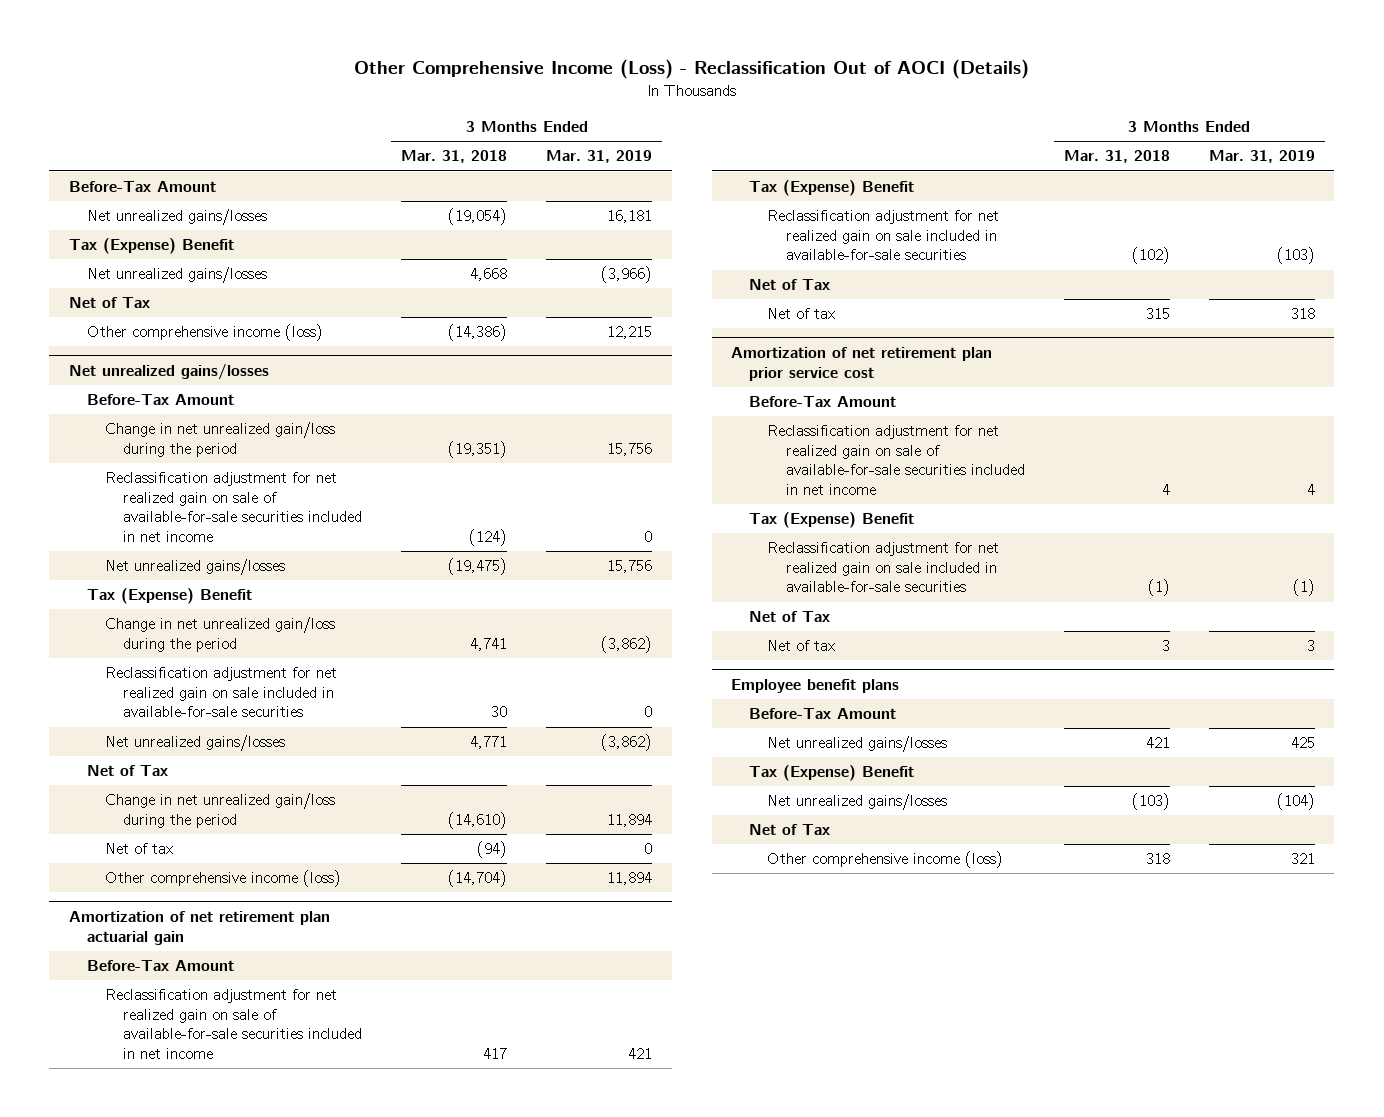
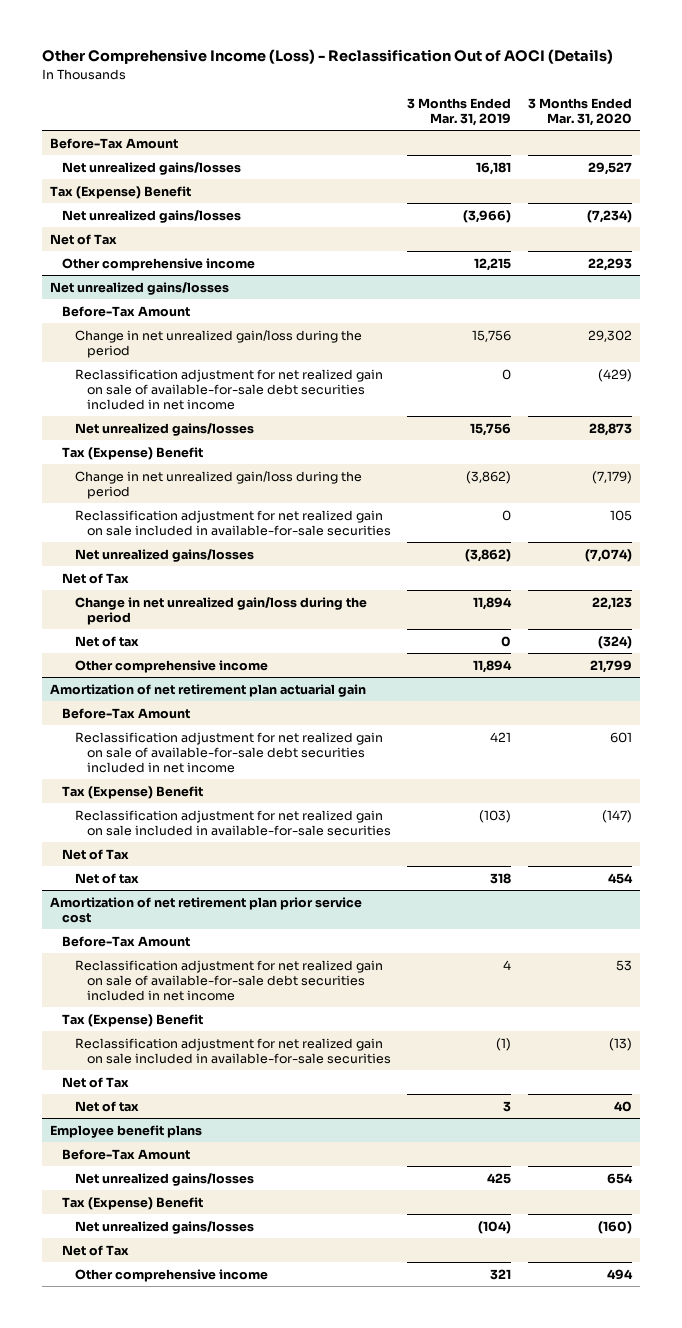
[401,150,508,164] Mar. 31, 2018 -> none
none -> [527,97,632,127] 3 Months Ended Mar. 31, 2020
[87,324,324,342] Other comprehensive income (loss) -> [62,257,256,271] Other comprehensive income
[105,472,363,542] Reclassification adjustment for net realized gain on sale of available-for-sale securities included in net income -> [74,368,383,410] Reclassification adjustment for net realized gain on sale of available-for-sale debt securities included in net income
[105,870,342,888] Other comprehensive income (loss) -> [74,659,268,673] Other comprehensive income
[105,989,363,1059] Reclassification adjustment for net realized gain on sale of available-for-sale securities included in net income -> [74,731,383,773] Reclassification adjustment for net realized gain on sale of available-for-sale debt securities included in net income
[767,425,1025,495] Reclassification adjustment for net realized gain on sale of available-for-sale securities included in net income -> [74,959,383,1001] Reclassification adjustment for net realized gain on sale of available-for-sale debt securities included in net income
[767,851,1004,869] Other comprehensive income (loss) -> [74,1268,268,1282] Other comprehensive income

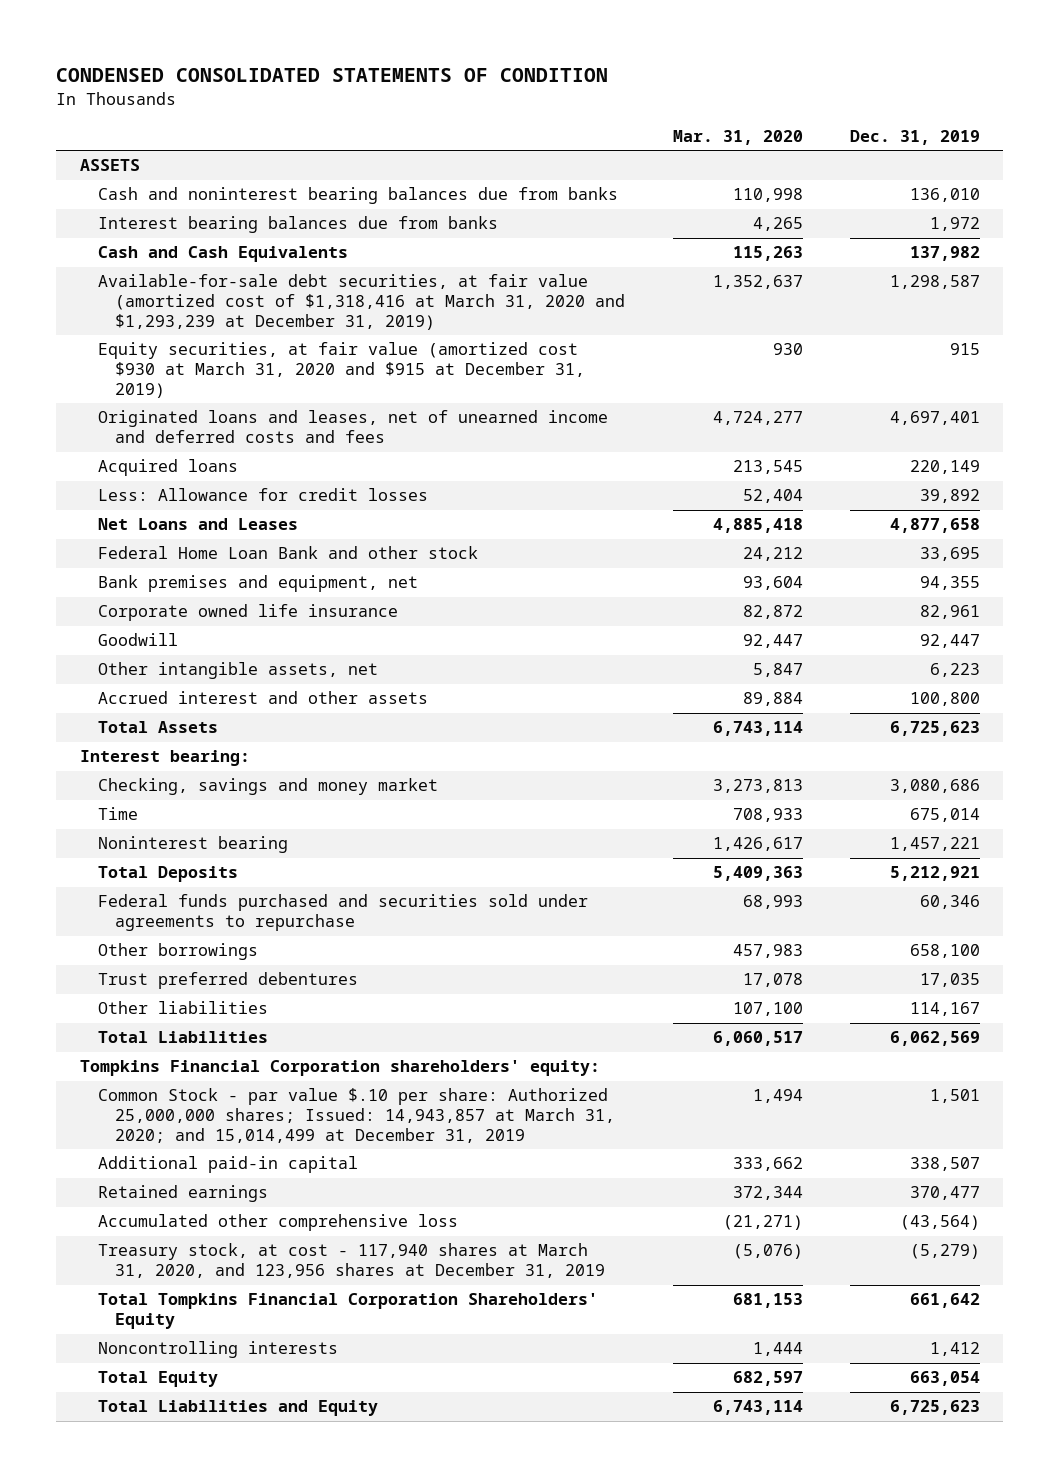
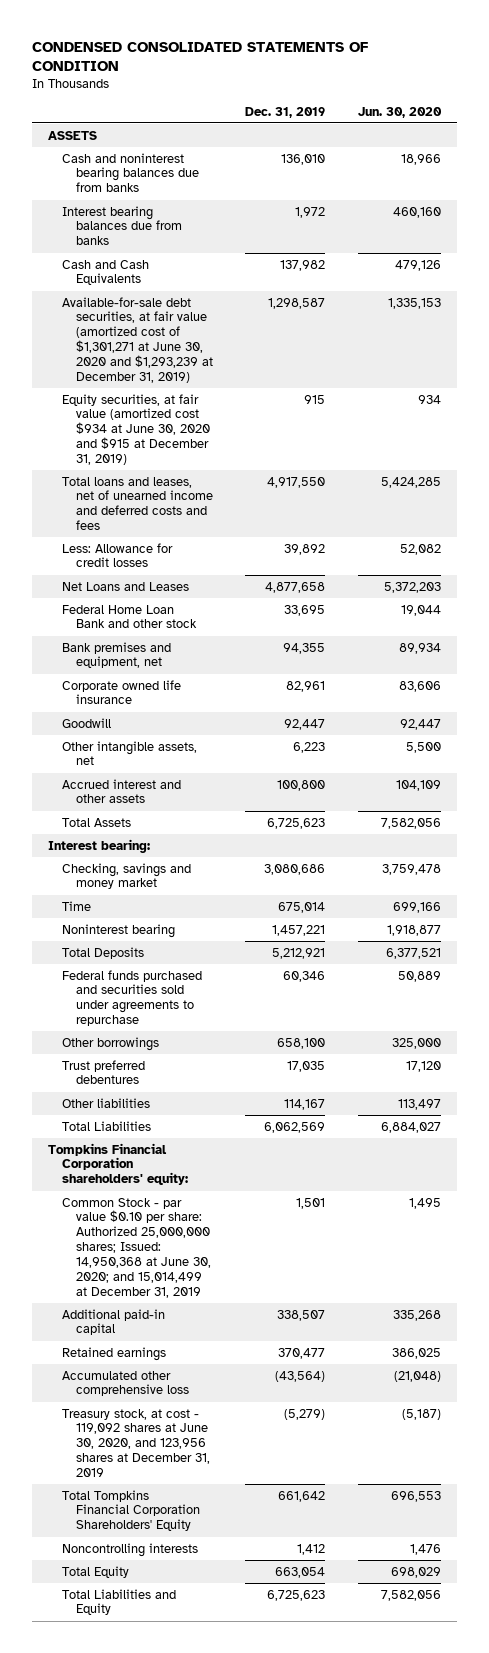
[672,130,803,146] Mar. 31, 2020 -> none
none -> [357,106,442,118] Jun. 30, 2020
[97,459,238,477] Acquired loans -> none
[97,274,626,331] Available-for-sale debt securities, at fair value (amortized cost of $1,318,416 at March 31, 2020 and $1,293,239 at December 31, 2019) -> [62,296,214,384] Available-for-sale debt securities, at fair value (amortized cost of $1,301,271 at June 30, 2020 and $1,293,239 at December 31, 2019)
[97,342,586,399] Equity securities, at fair value (amortized cost $930 at March 31, 2020 and $915 at December 31, 2019) -> [62,393,211,466] Equity securities, at fair value (amortized cost $934 at June 30, 2020 and $915 at December 31, 2019)
[97,410,608,444] Originated loans and leases, net of unearned income and deferred costs and fees -> [62,476,214,531] Total loans and leases, net of unearned income and deferred costs and fees
[889,411,980,426] 4,697,401 -> [267,476,326,488] 4,917,550
[97,1088,616,1144] Common Stock - par value $.10 per share: Authorized 25,000,000 shares; Issued: 14,943,857 at March 31, 2020; and 15,014,499 at December 31, 2019 -> [62,1197,212,1299] Common Stock - par value $0.10 per share: Authorized 25,000,000 shares; Issued: 14,950,368 at June 30, 2020; and 15,014,499 at December 31, 2019
[97,1243,606,1279] Treasury stock, at cost - 117,940 shares at March 31, 2020, and 123,956 shares at December 31, 2019 -> [62,1408,211,1478] Treasury stock, at cost - 119,092 shares at June 30, 2020, and 123,956 shares at December 31, 2019

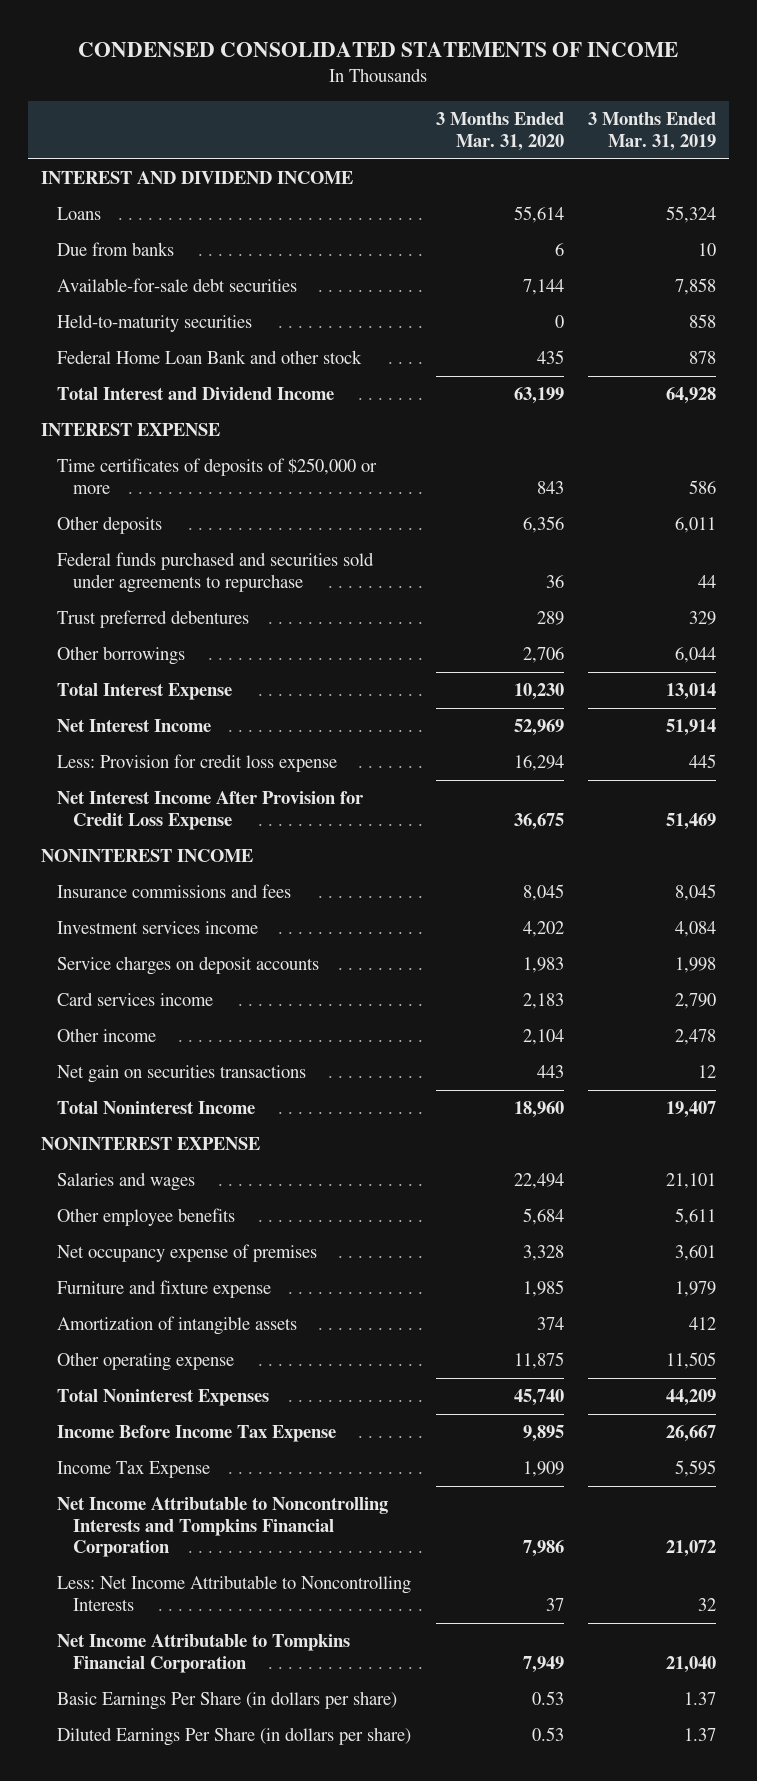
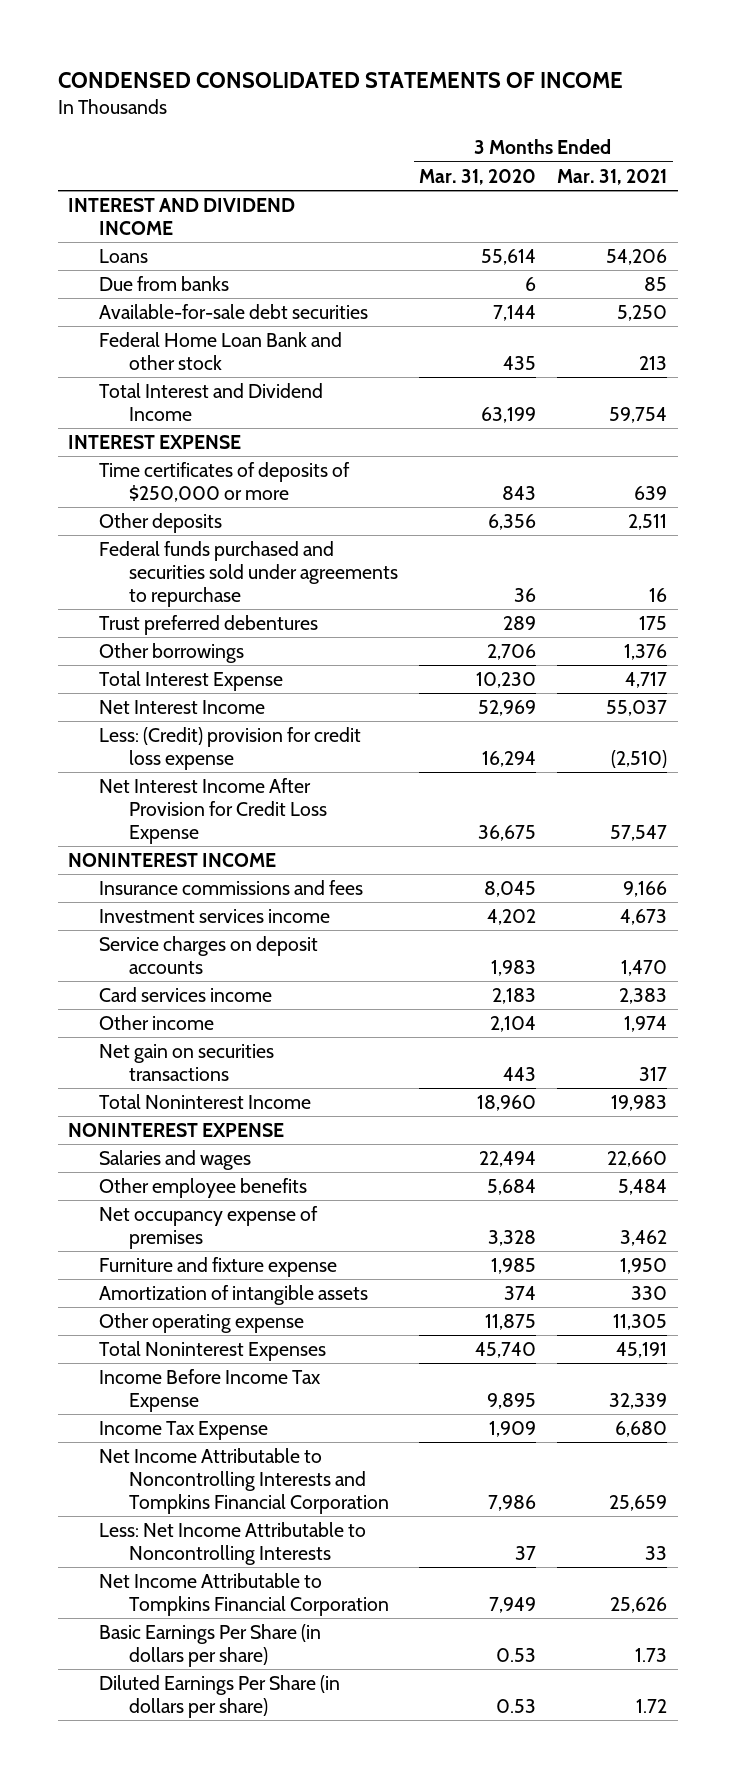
[588,112,717,151] 3 Months Ended Mar. 31, 2019 -> none
none -> [557,168,668,185] Mar. 31, 2021
[56,314,252,333] Held-to-maturity securities -> none
[56,754,337,773] Less: Provision for credit loss expense -> [98,726,361,770] Less: (Credit) provision for credit loss expense

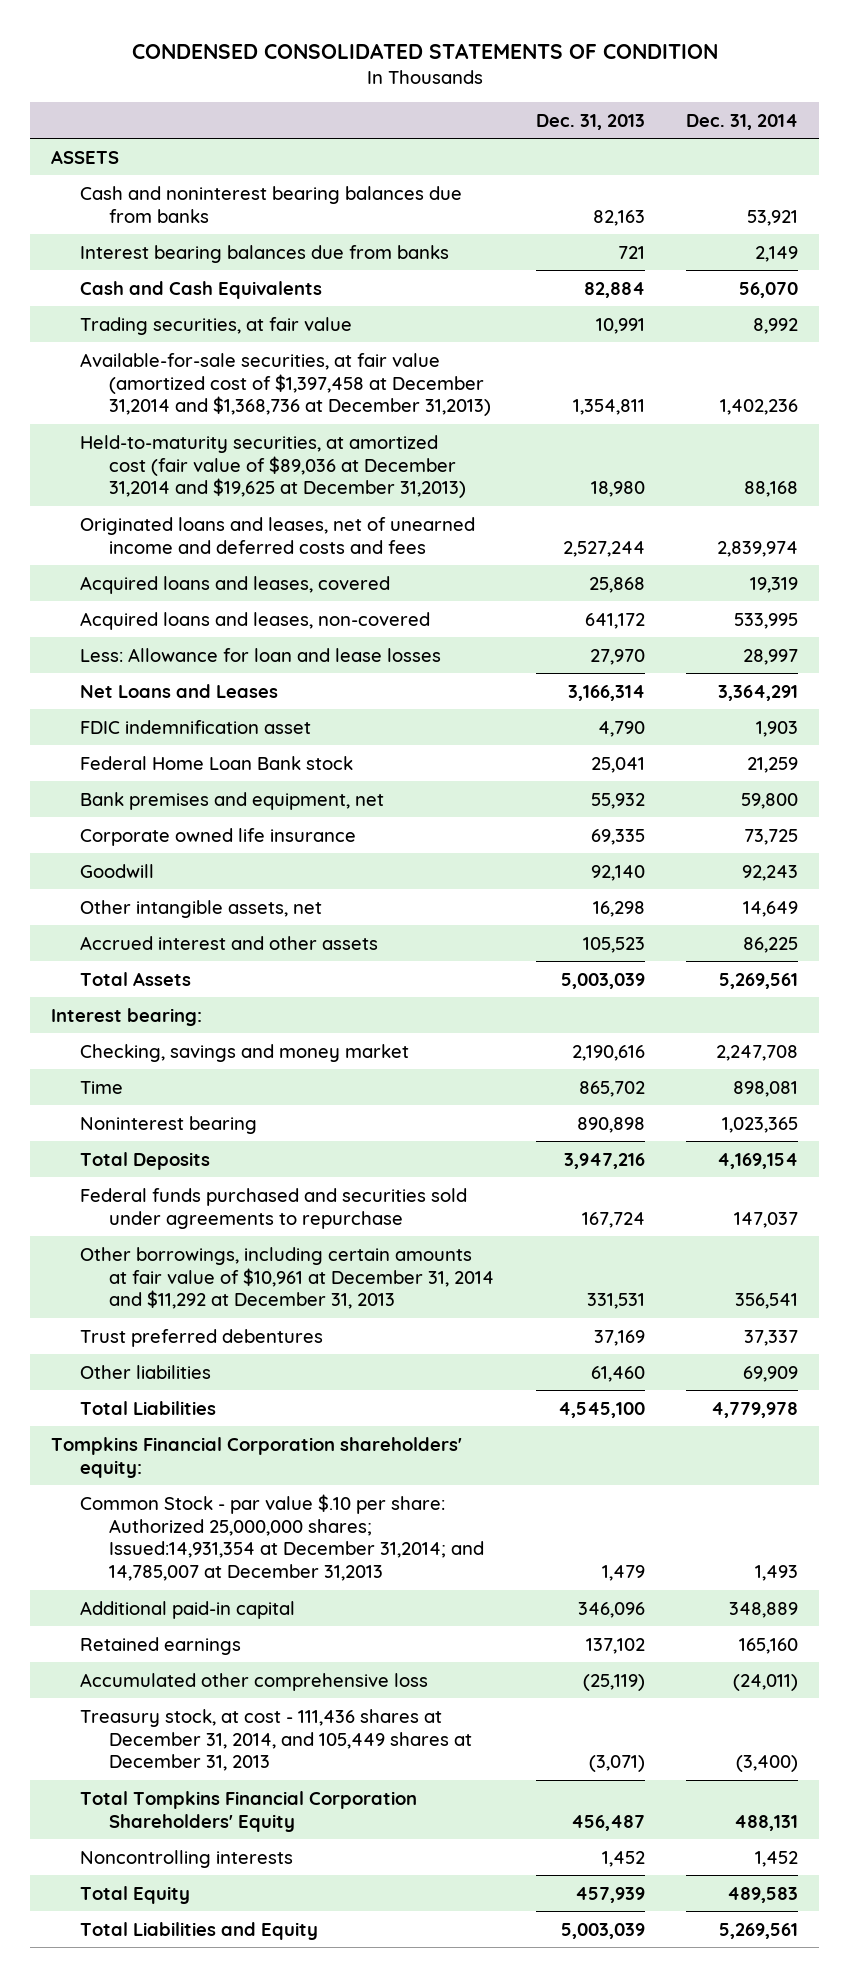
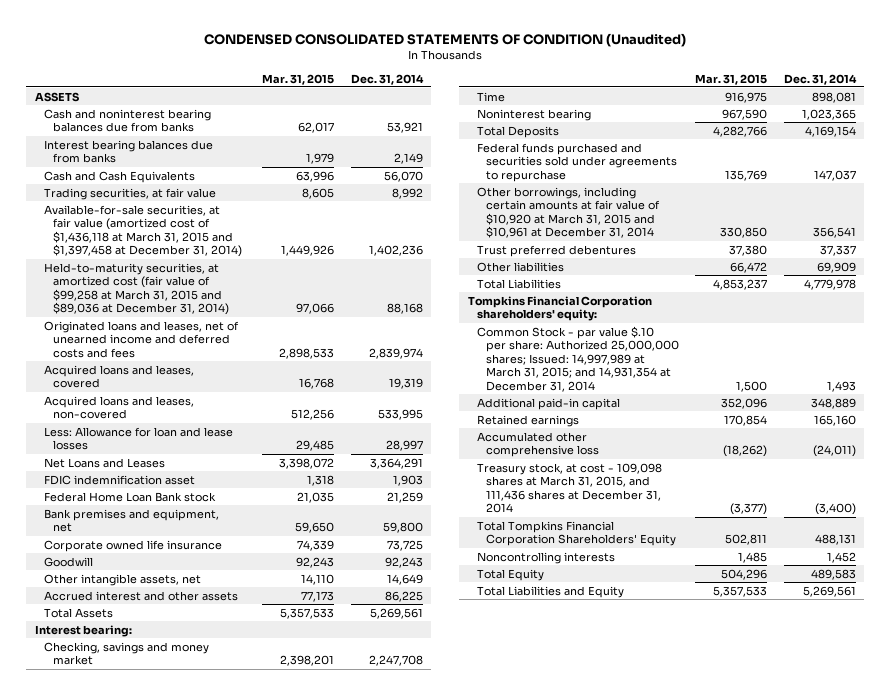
[131,42,718,59] CONDENSED CONSOLIDATED STATEMENTS OF CONDITION -> [204,32,687,47] CONDENSED CONSOLIDATED STATEMENTS OF CONDITION (Unaudited)
[535,113,645,130] Dec. 31, 2013 -> none
none -> [262,73,335,85] Mar. 31, 2015
[80,352,491,417] Available-for-sale securities, at fair value (amortized cost of $1,397,458 at December 31,2014 and $1,368,736 at December 31,2013) -> [43,204,242,258] Available-for-sale securities, at fair value (amortized cost of $1,436,118 at March 31, 2015 and $1,397,458 at December 31, 2014)
[80,434,466,499] Held-to-maturity securities, at amortized cost (fair value of $89,036 at December 31,2014 and $19,625 at December 31,2013) -> [43,262,229,316] Held-to-maturity securities, at amortized cost (fair value of $99,258 at March 31, 2015 and $89,036 at December 31, 2014)
[80,1246,494,1310] Other borrowings, including certain amounts at fair value of $10,961 at December 31, 2014 and $11,292 at December 31, 2013 -> [476,186,660,239] Other borrowings, including certain amounts at fair value of $10,920 at March 31, 2015 and $10,961 at December 31, 2014
[80,1493,484,1582] Common Stock - par value $.10 per share: Authorized 25,000,000 shares; Issued:14,931,354 at December 31,2014; and 14,785,007 at December 31,2013 -> [476,325,679,392] Common Stock - par value $.10 per share: Authorized 25,000,000 shares; Issued: 14,997,989 at March 31, 2015; and 14,931,354 at December 31, 2014
[80,1708,472,1772] Treasury stock, at cost - 111,436 shares at December 31, 2014, and 105,449 shares at December 31, 2013 -> [476,462,662,514] Treasury stock, at cost - 109,098 shares at March 31, 2015, and 111,436 shares at December 31, 2014

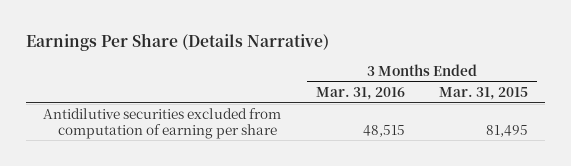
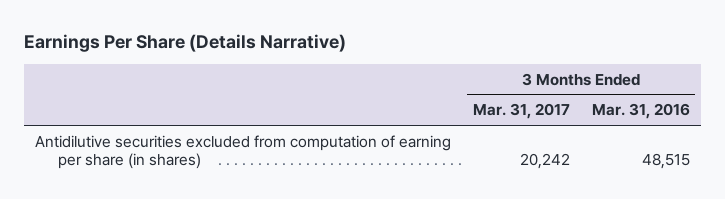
[438,87,528,101] Mar. 31, 2015 -> none
none -> [472,103,570,120] Mar. 31, 2017
[43,108,282,140] Antidilutive securities excluded from computation of earning per share -> [34,134,451,170] Antidilutive securities excluded from computation of earning per share (in shares)

